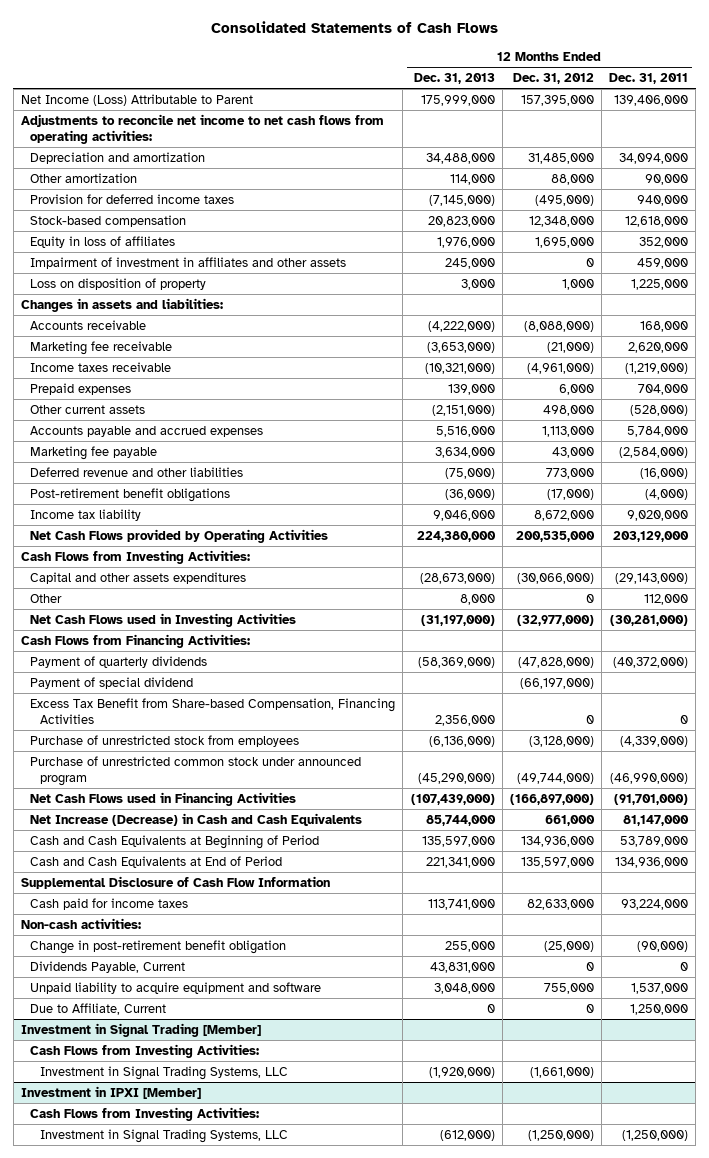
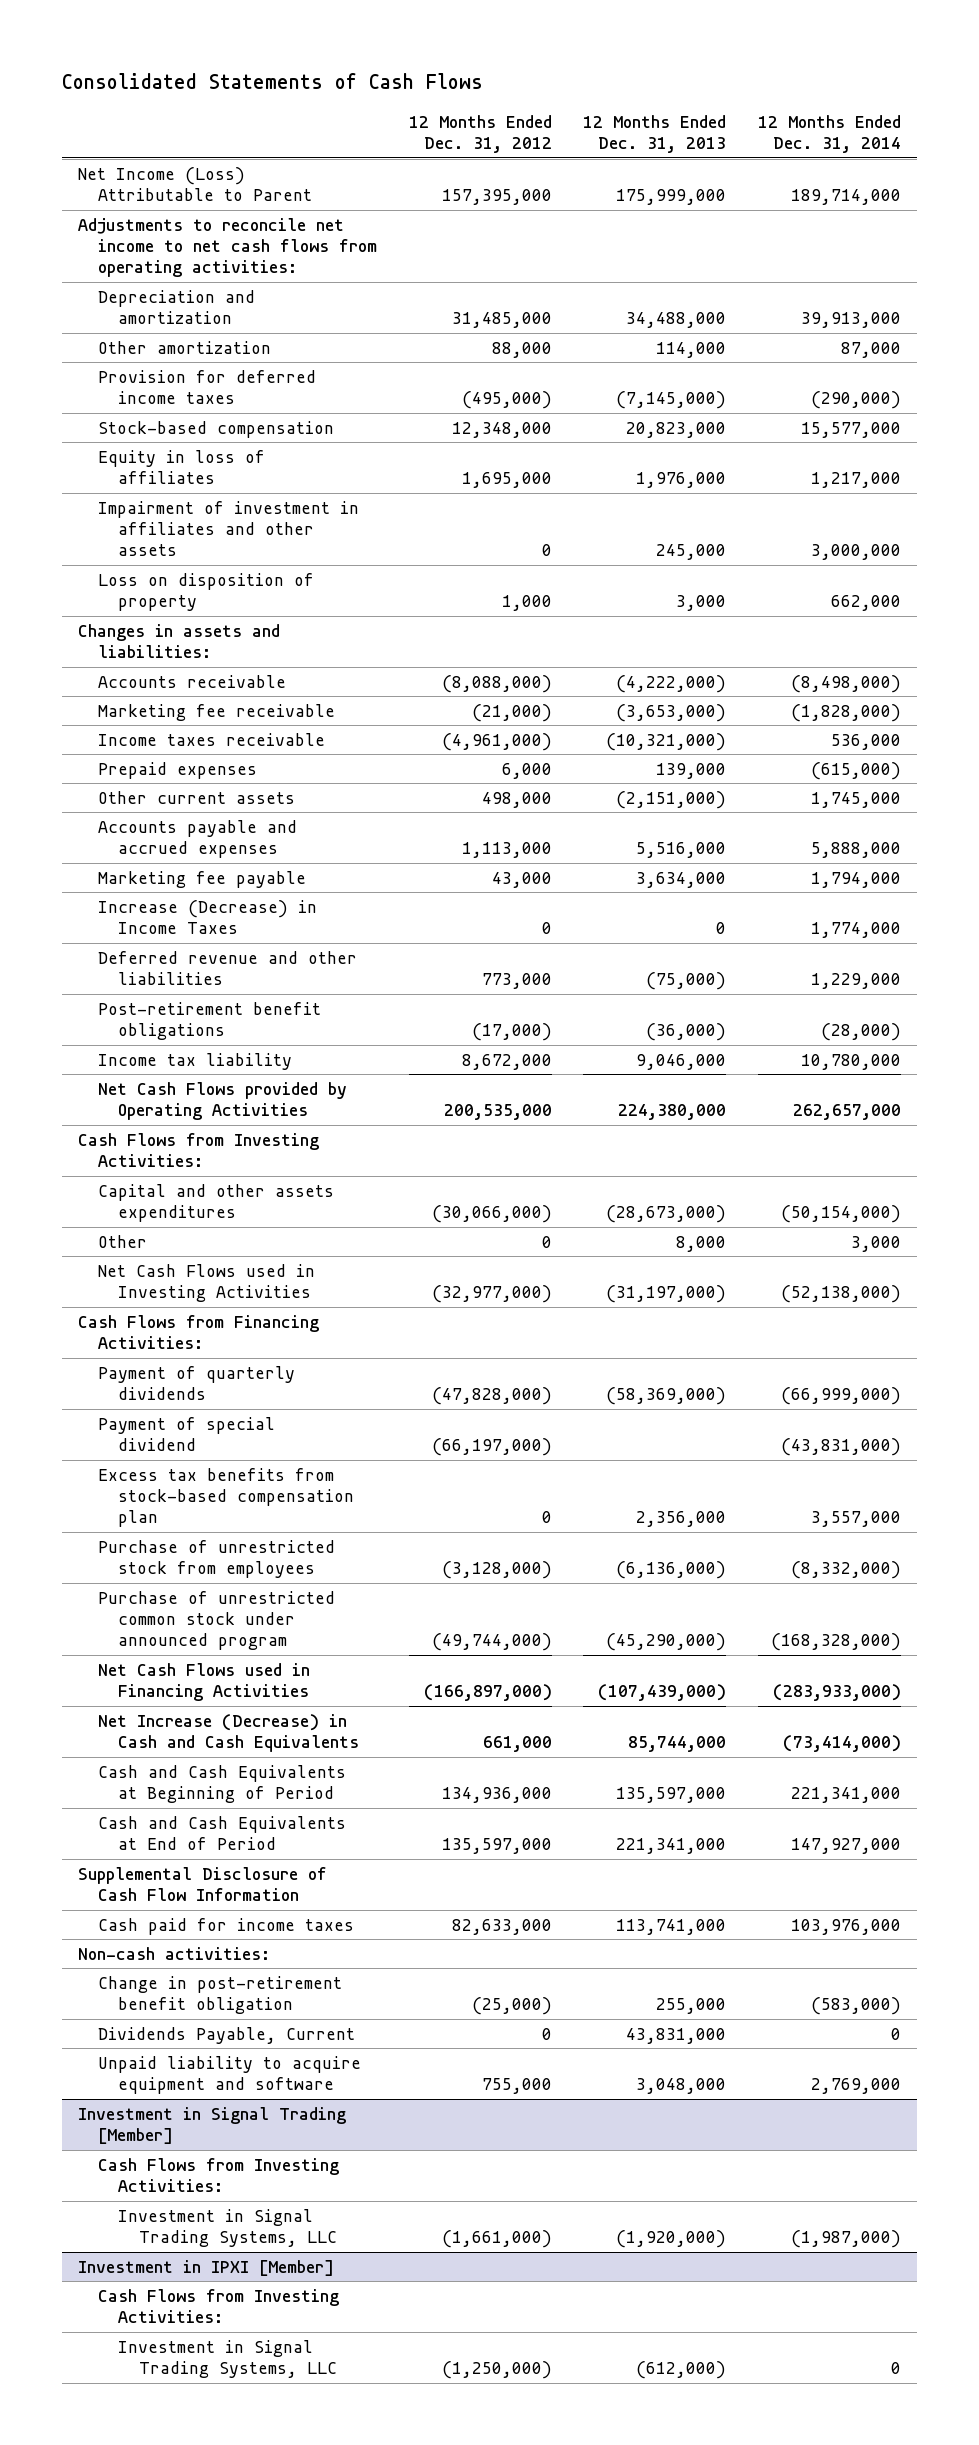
[609,73,689,85] Dec. 31, 2011 -> none
none -> [758,114,902,153] 12 Months Ended Dec. 31, 2014
none -> [97,899,317,935] Increase (Decrease) in Income Taxes
[30,697,396,724] Excess Tax Benefit from Share-based Compensation, Financing Activities -> [97,1467,355,1528] Excess tax benefits from stock-based compensation plan
[30,1002,167,1015] Due to Affiliate, Current -> none

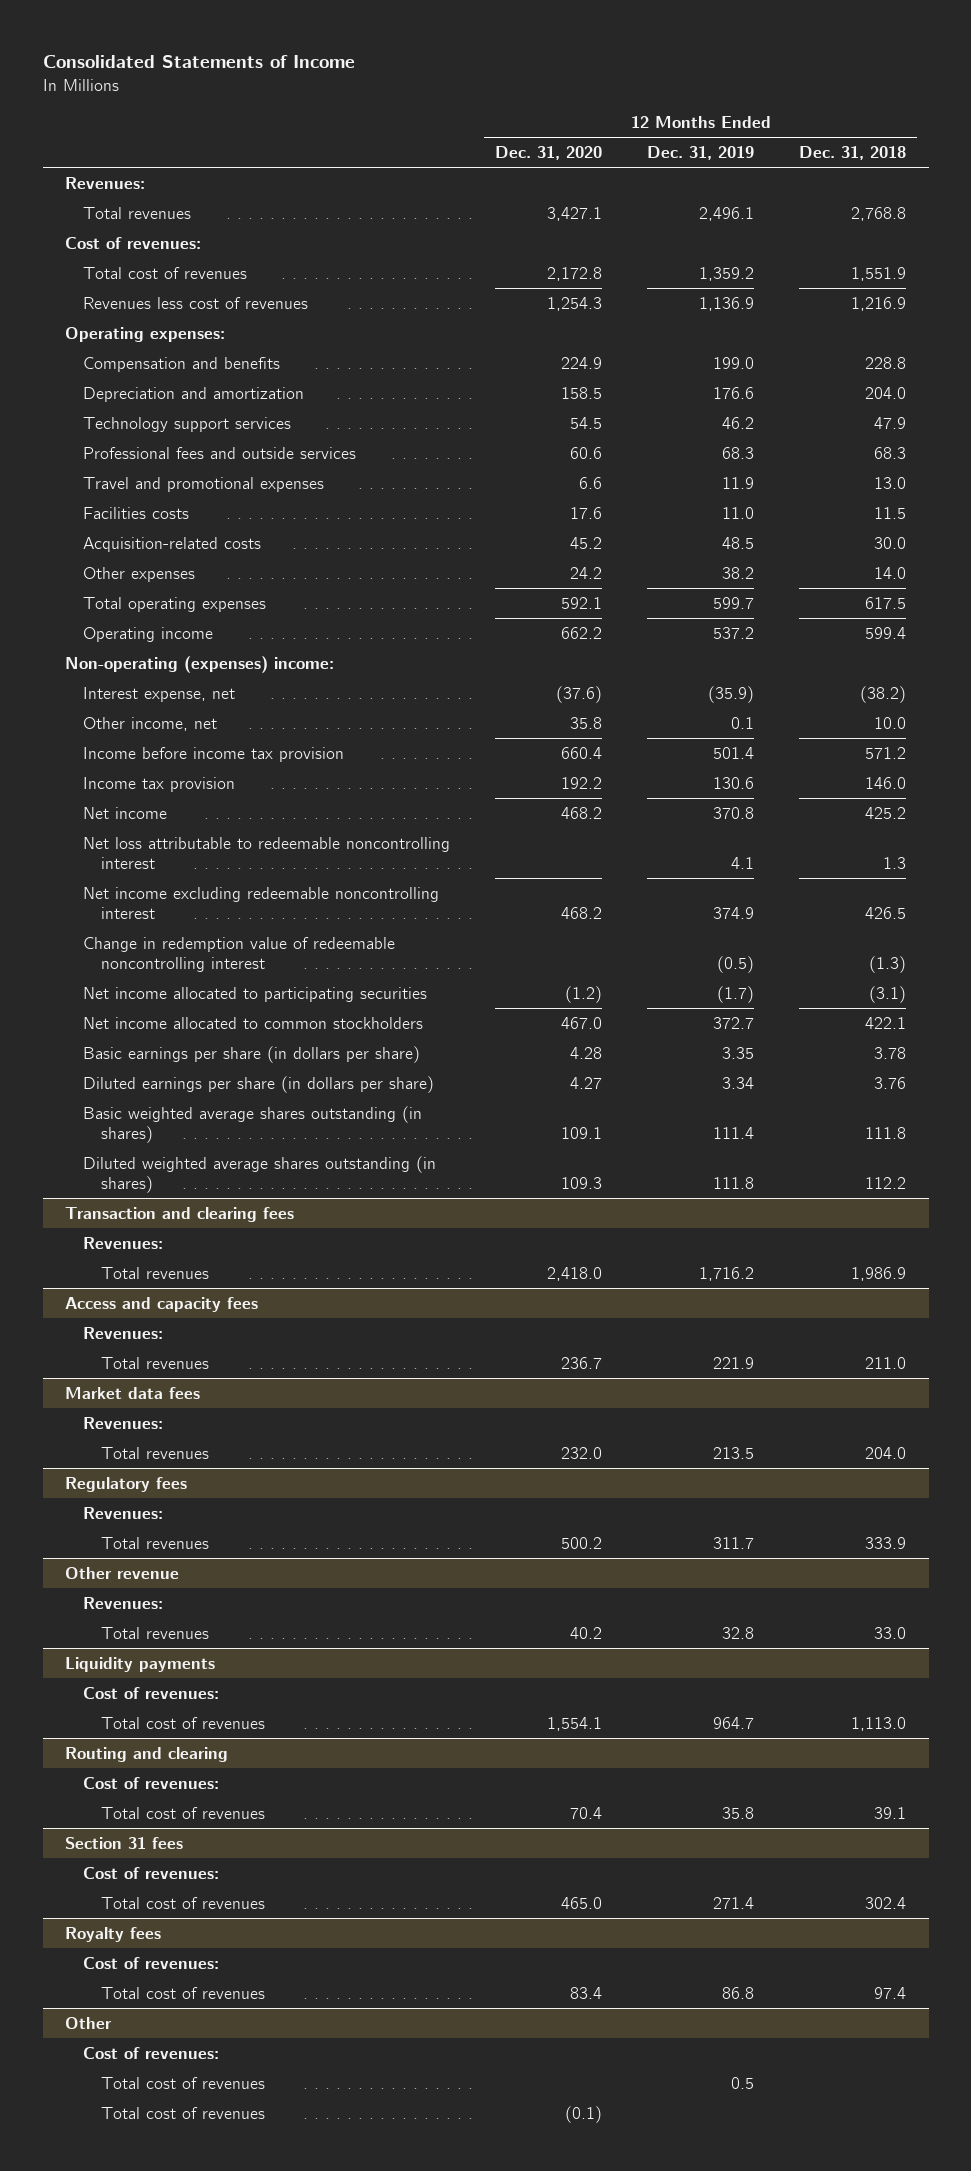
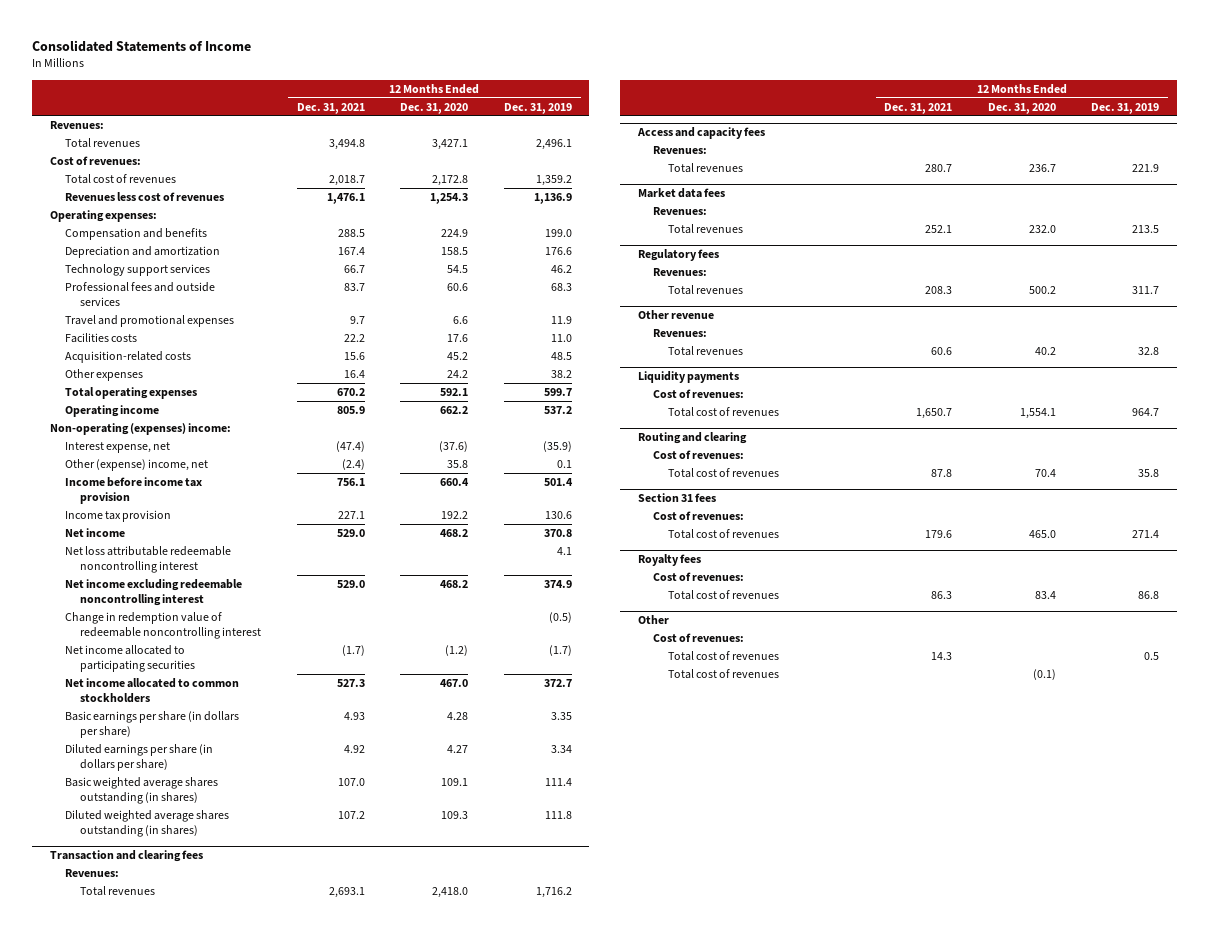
[799,146,907,161] Dec. 31, 2018 -> none
none -> [296,102,365,114] Dec. 31, 2021
[82,716,217,731] Other income, net -> [65,458,209,471] Other (expense) income, net
[82,836,450,869] Net loss attributable to redeemable noncontrolling interest -> [65,545,232,573] Net loss attributable redeemable noncontrolling interest

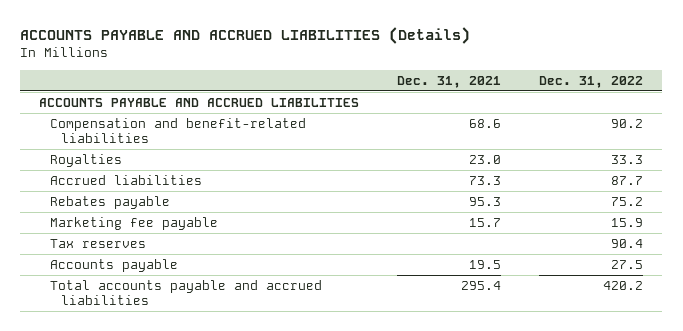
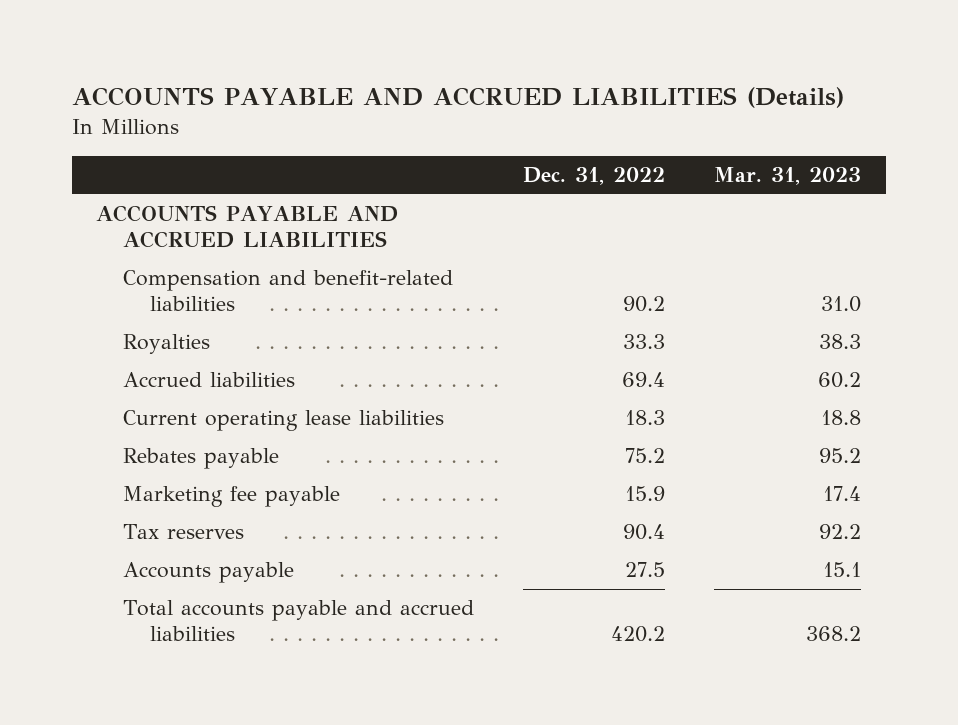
[397,75,502,88] Dec. 31, 2021 -> none
none -> [714,167,862,186] Mar. 31, 2023
[611,175,644,185] 87.7 -> [622,372,666,388] 69.4
none -> [123,410,445,432] Current operating lease liabilities

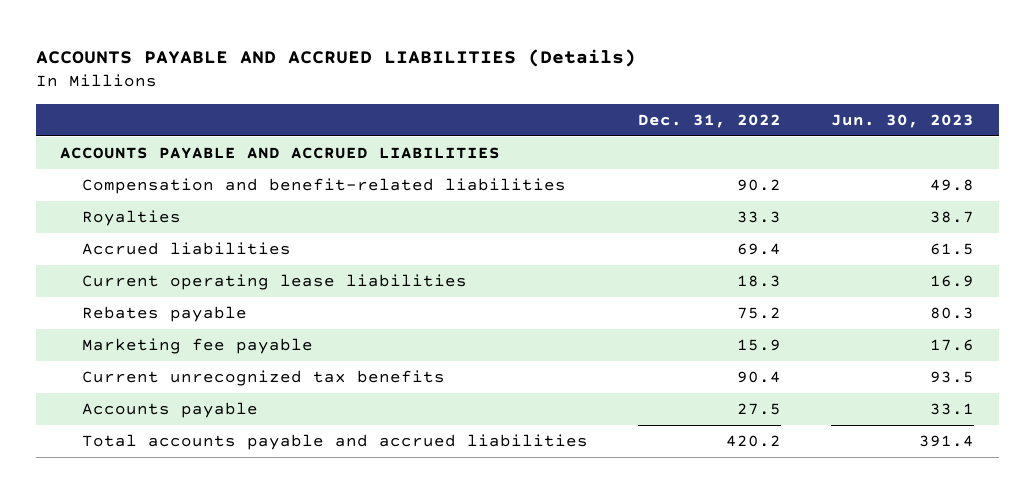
[714,167,862,186] Mar. 31, 2023 -> none
none -> [831,113,975,128] Jun. 30, 2023
[123,524,245,540] Tax reserves -> [82,370,446,387] Current unrecognized tax benefits

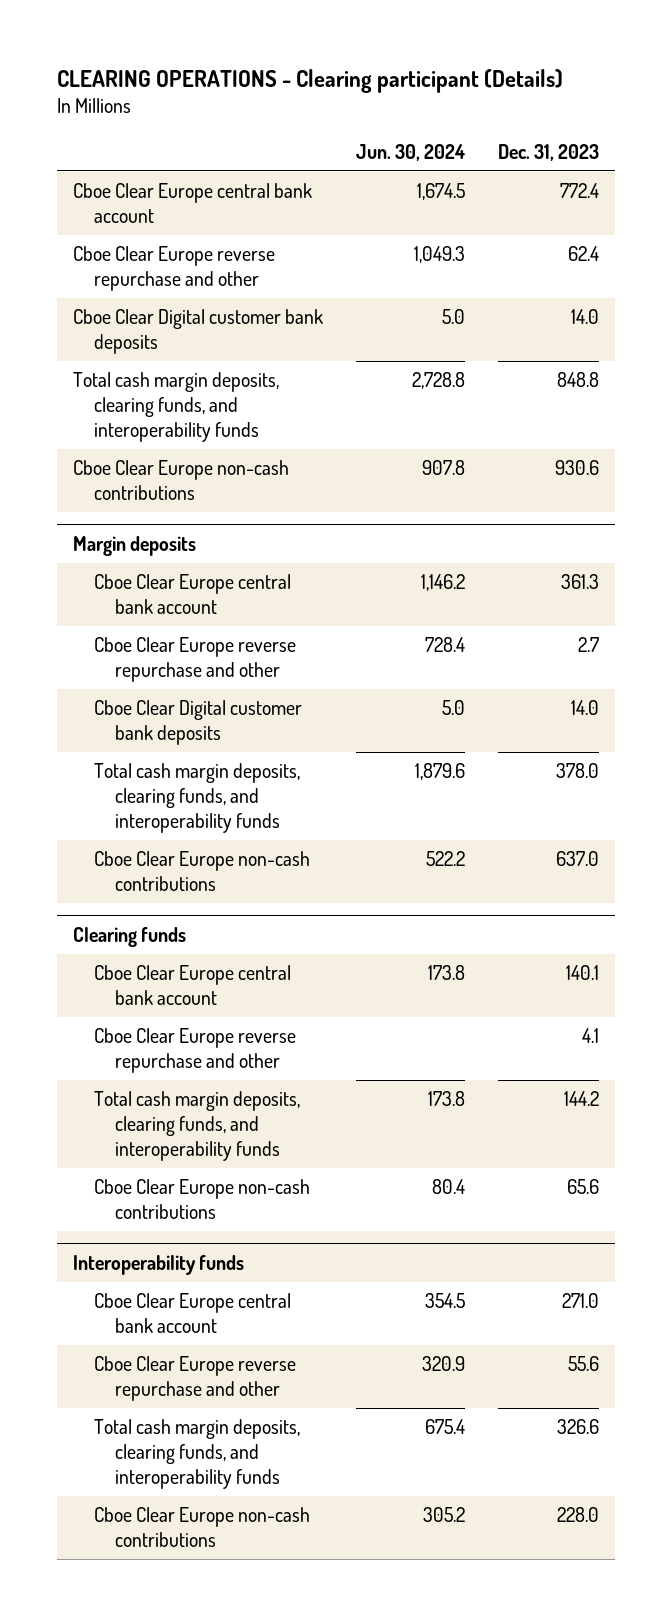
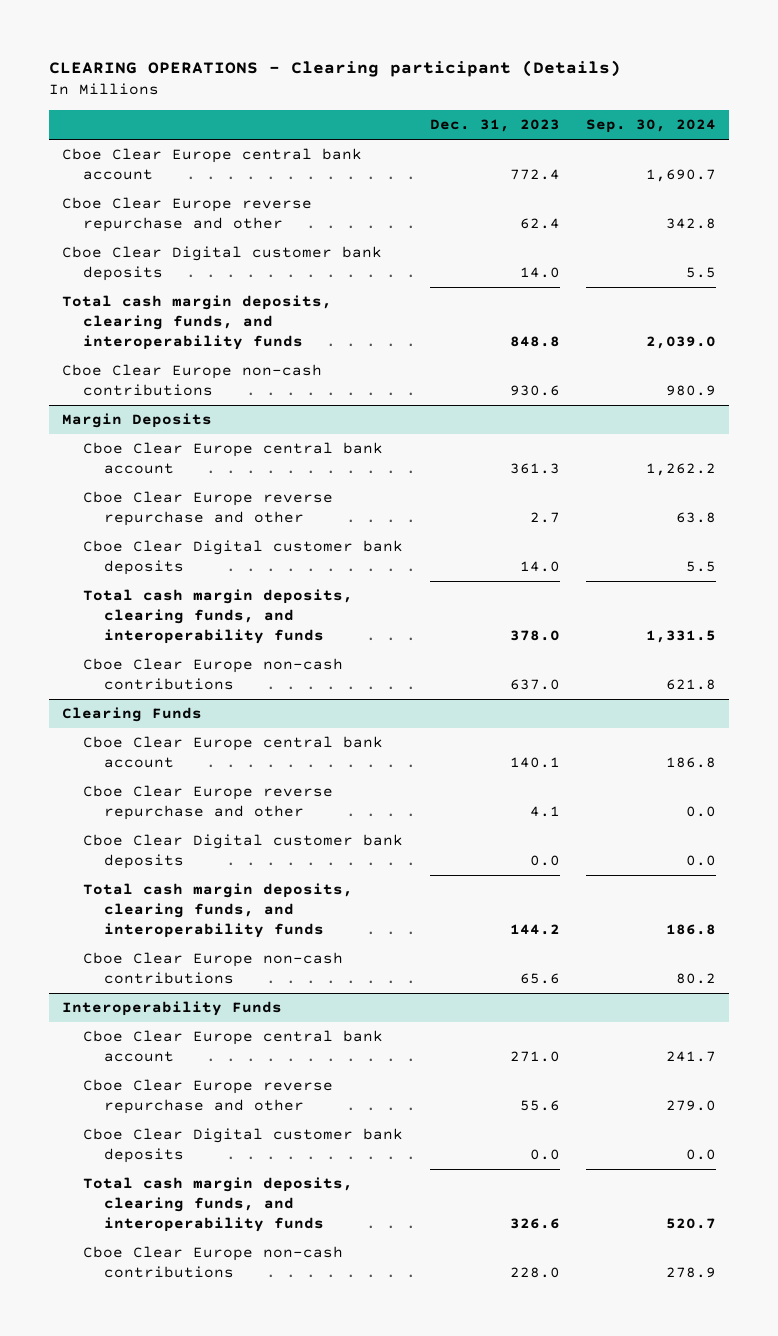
[355,143,465,161] Jun. 30, 2024 -> none
none -> [586,119,717,134] Sep. 30, 2024
[73,535,197,556] Margin deposits -> [61,413,212,429] Margin Deposits
[73,926,187,947] Clearing funds -> [61,707,202,723] Clearing Funds
none -> [83,834,404,870] Cboe Clear Digital customer bank deposits
[73,1254,245,1275] Interoperability funds -> [61,1001,282,1017] Interoperability Funds
none -> [83,1128,404,1164] Cboe Clear Digital customer bank deposits

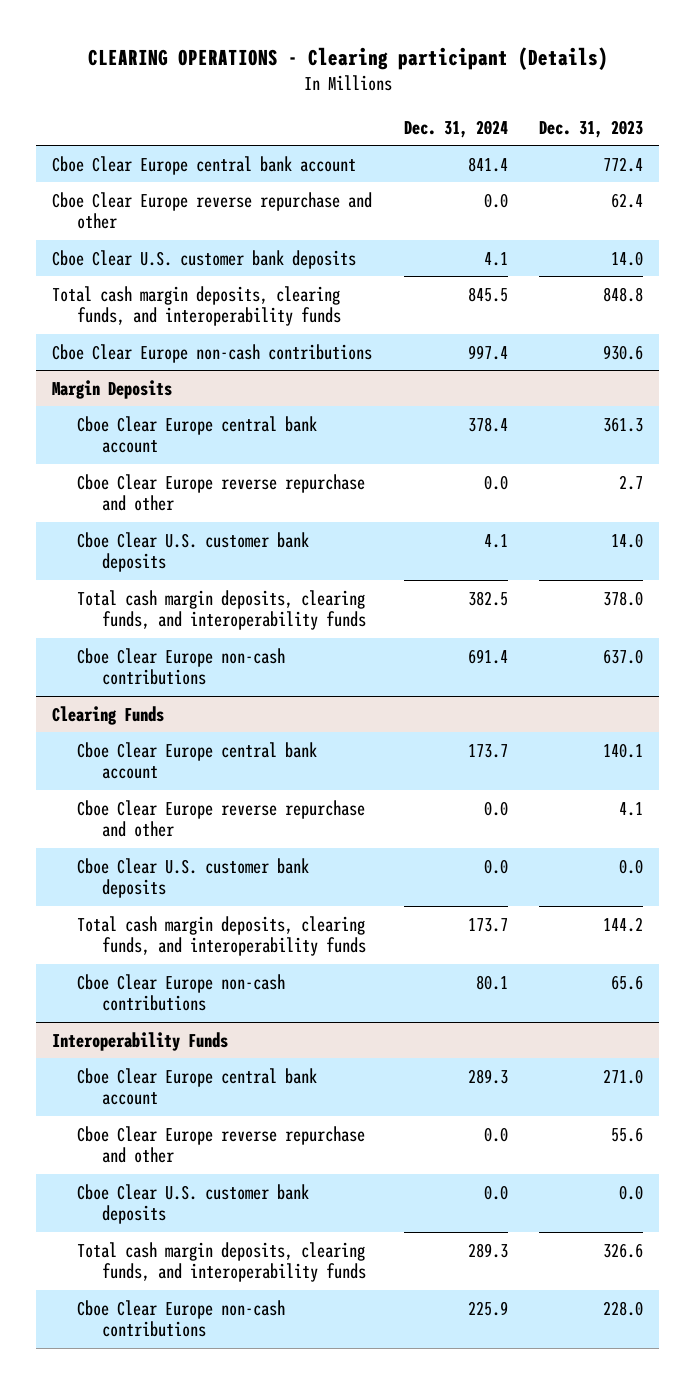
[586,119,717,134] Sep. 30, 2024 -> none
none -> [403,119,508,138] Dec. 31, 2024
[61,246,382,282] Cboe Clear Digital customer bank deposits -> [52,249,357,269] Cboe Clear U.S. customer bank deposits
[83,540,404,576] Cboe Clear Digital customer bank deposits -> [76,531,309,573] Cboe Clear U.S. customer bank deposits
[83,834,404,870] Cboe Clear Digital customer bank deposits -> [76,857,309,899] Cboe Clear U.S. customer bank deposits
[83,1128,404,1164] Cboe Clear Digital customer bank deposits -> [76,1183,309,1225] Cboe Clear U.S. customer bank deposits

